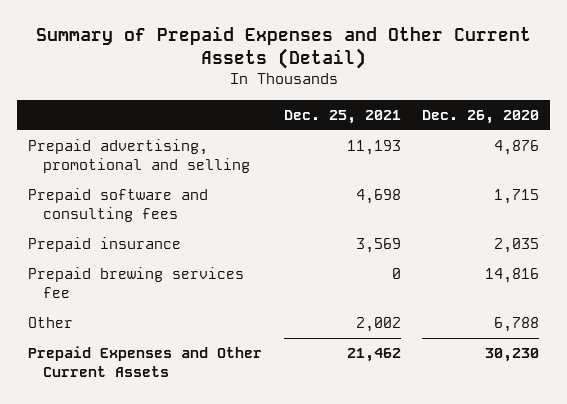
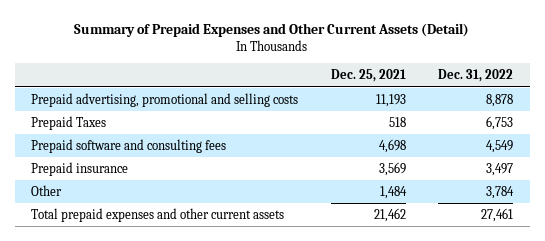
[422,110,540,125] Dec. 26, 2020 -> none
none -> [438,69,514,83] Dec. 31, 2022
[27,139,250,173] Prepaid advertising, promotional and selling -> [31,92,299,107] Prepaid advertising, promotional and selling costs
none -> [31,115,107,130] Prepaid Taxes
[27,267,244,298] Prepaid brewing services fee -> none
[355,317,401,333] 2,002 -> [379,185,407,199] 1,484
[27,346,262,377] Prepaid Expenses and Other Current Assets -> [31,207,285,222] Total prepaid expenses and other current assets

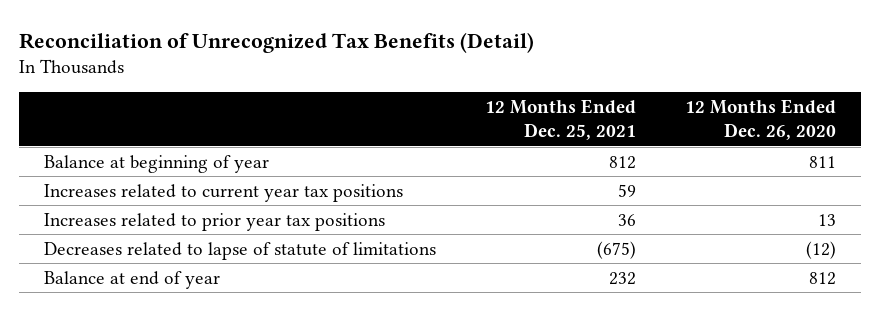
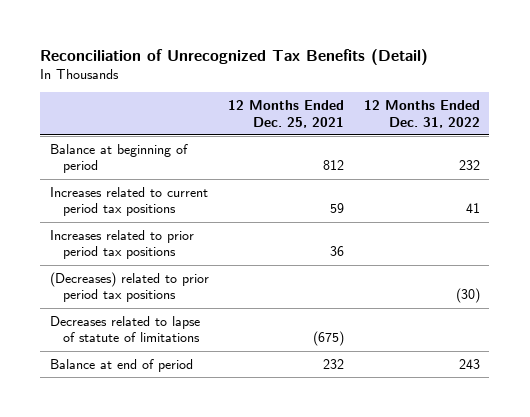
[685,98,837,141] 12 Months Ended Dec. 26, 2020 -> none
none -> [363,99,480,128] 12 Months Ended Dec. 31, 2022
[43,154,269,173] Balance at beginning of year -> [49,143,188,174] Balance at beginning of period
[43,183,403,202] Increases related to current year tax positions -> [49,186,208,217] Increases related to current period tax positions
[43,212,385,231] Increases related to prior year tax positions -> [49,229,194,260] Increases related to prior period tax positions
none -> [49,271,209,303] (Decreases) related to prior period tax positions
[43,270,220,289] Balance at end of year -> [49,358,193,372] Balance at end of period

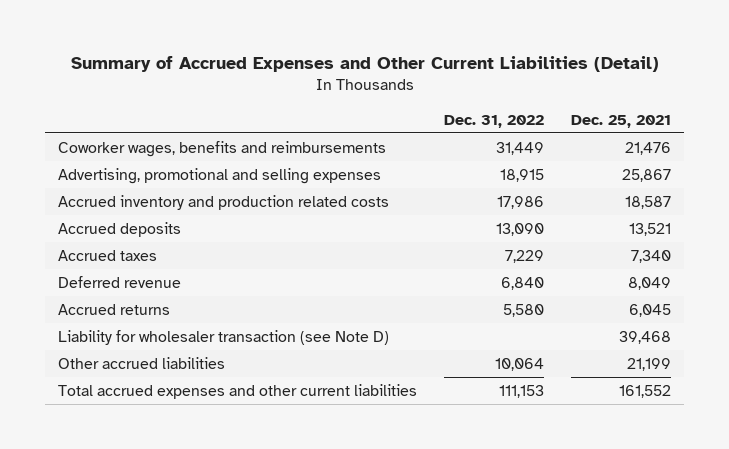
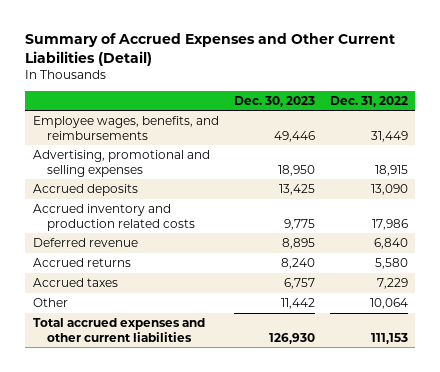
[570,114,671,128] Dec. 25, 2021 -> none
none -> [233,95,315,107] Dec. 30, 2023
[58,140,387,157] Coworker wages, benefits and reimbursements -> [32,116,219,140] Employee wages, benefits, and reimbursements
[58,194,390,210] Accrued inventory and production related costs -> [32,204,195,231] Accrued inventory and production related costs
[58,329,390,345] Liability for wholesaler transaction (see Note D) -> none
[58,249,158,261] Accrued taxes -> [32,278,118,288] Accrued taxes
[58,356,226,369] Other accrued liabilities -> [32,298,68,308] Other

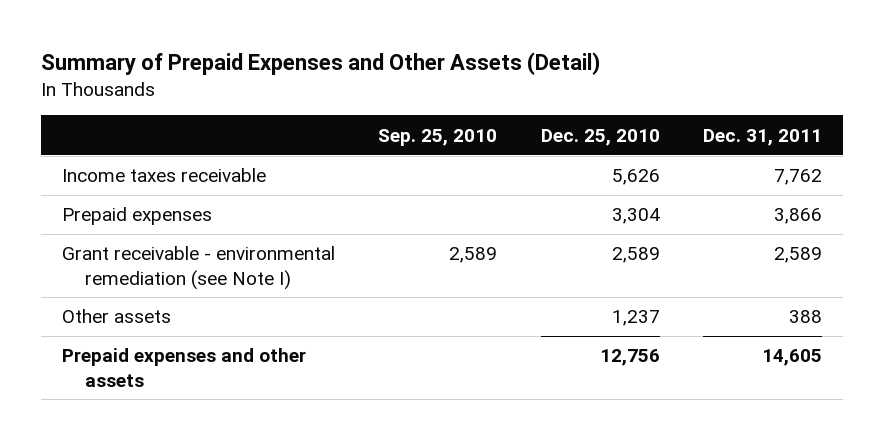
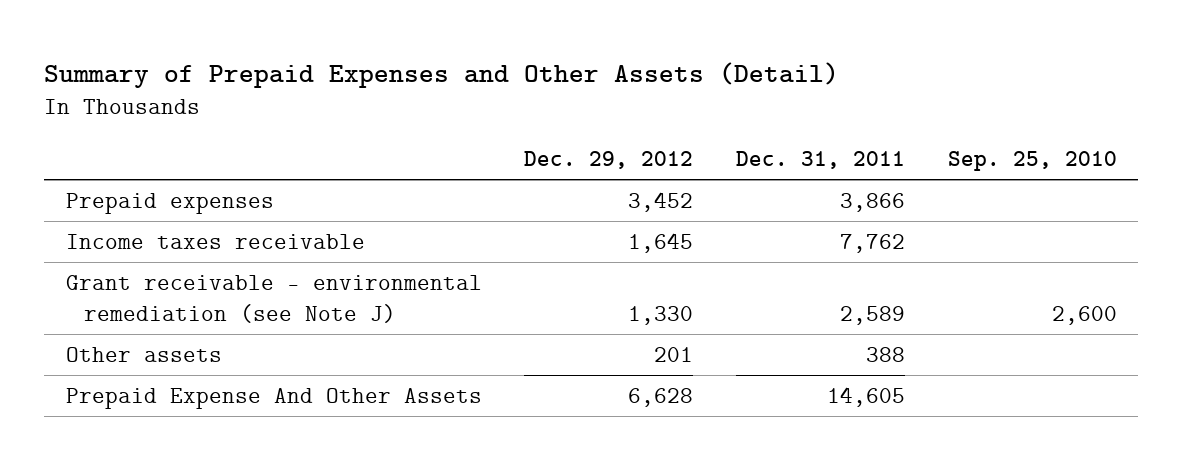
[540,128,660,146] Dec. 25, 2010 -> none
none -> [524,150,694,169] Dec. 29, 2012
[62,168,267,183] Income taxes receivable -> [65,233,365,249] Income taxes receivable
[62,246,336,290] Grant receivable - environmental remediation (see Note I) -> [65,274,482,323] Grant receivable - environmental remediation (see Note J)
[449,247,498,264] 2,589 -> [1051,305,1117,325] 2,600
[62,348,307,387] Prepaid expenses and other assets -> [65,387,482,409] Prepaid Expense And Other Assets

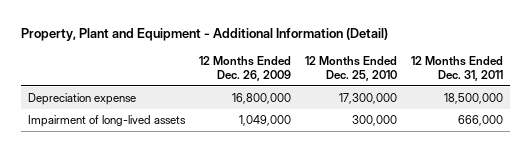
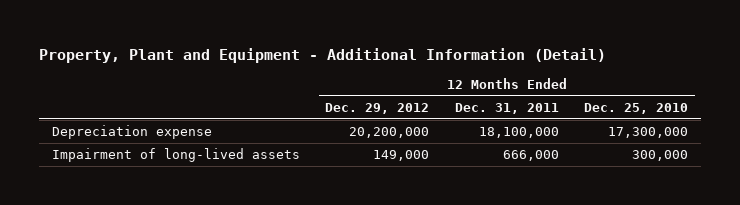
[198,56,291,81] 12 Months Ended Dec. 26, 2009 -> none
none -> [325,102,430,114] Dec. 29, 2012
[443,93,503,105] 18,500,000 -> [478,127,559,139] 18,100,000

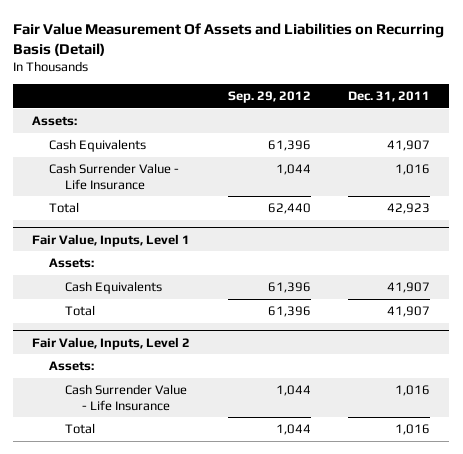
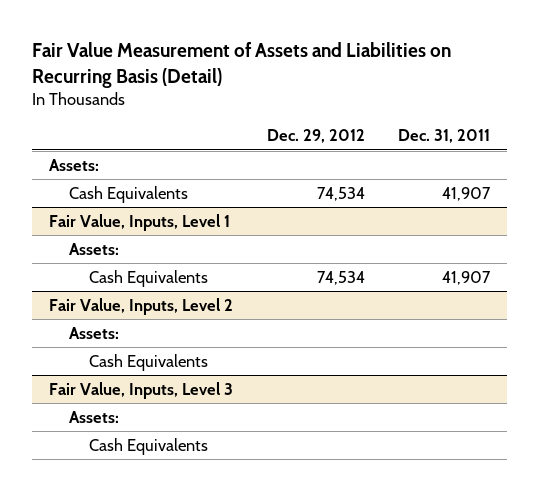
[13,22,445,56] Fair Value Measurement Of Assets and Liabilities on Recurring Basis (Detail) -> [32,42,452,88] Fair Value Measurement of Assets and Liabilities on Recurring Basis (Detail)
[227,91,311,104] Sep. 29, 2012 -> none
none -> [266,129,365,144] Dec. 29, 2012
[48,163,179,190] Cash Surrender Value - Life Insurance -> none
[48,202,79,214] Total -> none
[65,305,96,317] Total -> none
[65,384,188,411] Cash Surrender Value - Life Insurance -> none
[65,423,96,435] Total -> none
none -> [88,353,208,371] Cash Equivalents
none -> [48,381,233,399] Fair Value, Inputs, Level 3
none -> [68,410,119,423] Assets:
none -> [88,437,208,455] Cash Equivalents

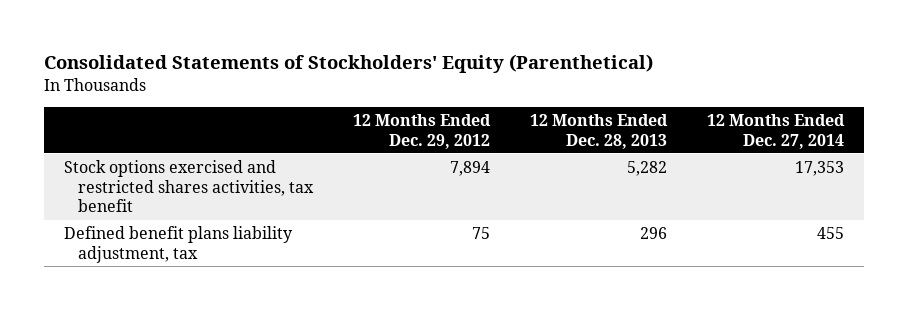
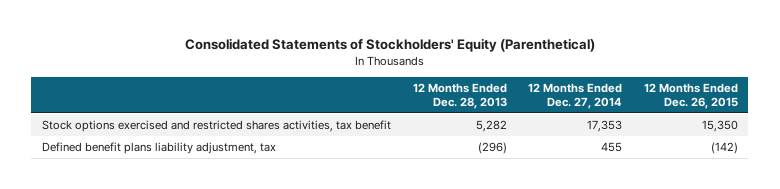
[352,113,491,149] 12 Months Ended Dec. 29, 2012 -> none
none -> [643,82,738,110] 12 Months Ended Dec. 26, 2015
[639,227,667,240] 296 -> [477,141,507,154] (296)

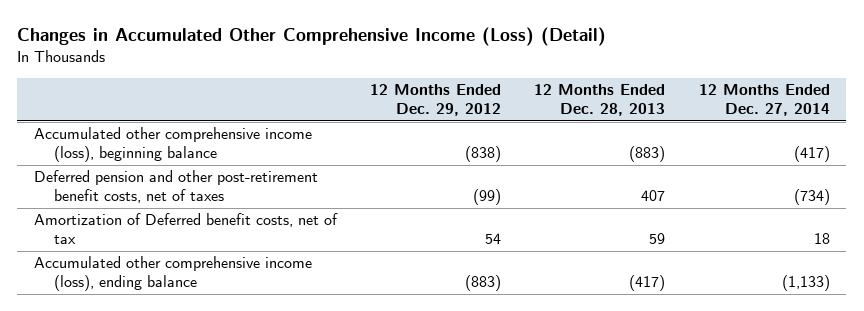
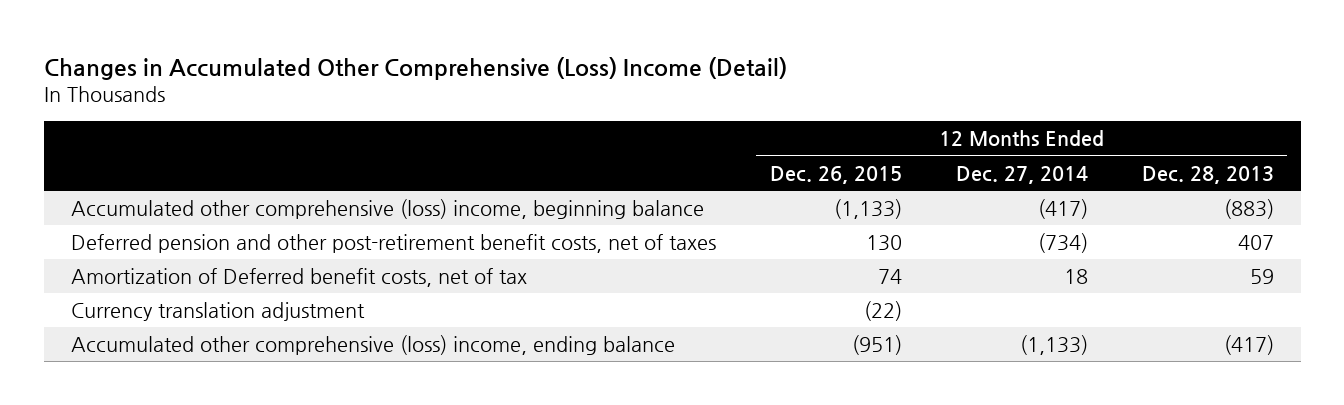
[17,27,607,47] Changes in Accumulated Other Comprehensive Income (Loss) (Detail) -> [43,56,787,80] Changes in Accumulated Other Comprehensive (Loss) Income (Detail)
[370,84,502,117] 12 Months Ended Dec. 29, 2012 -> none
none -> [769,165,902,184] Dec. 26, 2015
[33,127,312,163] Accumulated other comprehensive income (loss), beginning balance -> [70,199,704,220] Accumulated other comprehensive (loss) income, beginning balance
none -> [70,302,365,322] Currency translation adjustment
[33,256,312,292] Accumulated other comprehensive income (loss), ending balance -> [70,335,675,356] Accumulated other comprehensive (loss) income, ending balance

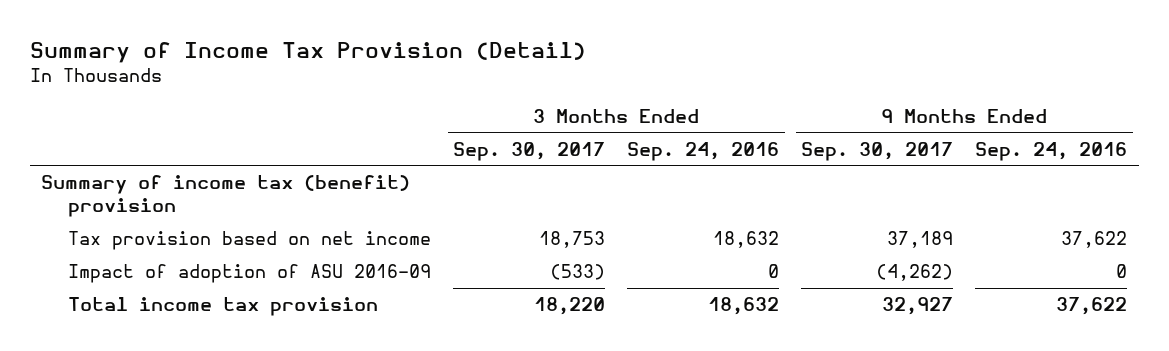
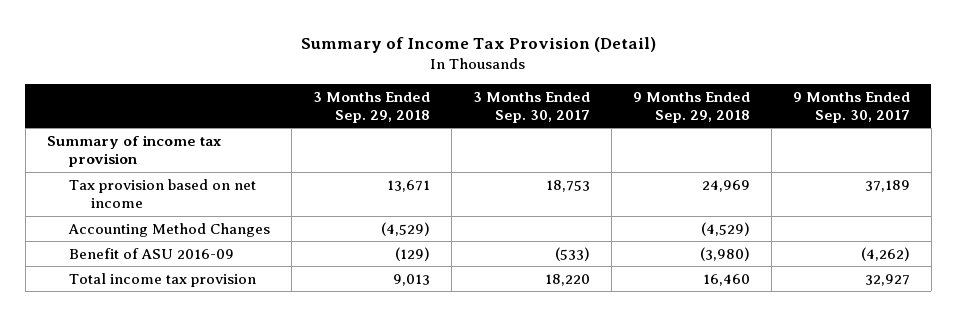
[627,141,780,161] Sep. 24, 2016 -> none
[975,141,1128,161] Sep. 24, 2016 -> none
none -> [312,91,430,123] 3 Months Ended Sep. 29, 2018
none -> [632,91,750,123] 9 Months Ended Sep. 29, 2018
[41,175,411,218] Summary of income tax (benefit) provision -> [46,134,222,168] Summary of income tax provision
none -> [67,222,270,237] Accounting Method Changes
[67,264,431,284] Impact of adoption of ASU 2016-09 -> [68,247,234,259] Benefit of ASU 2016-09

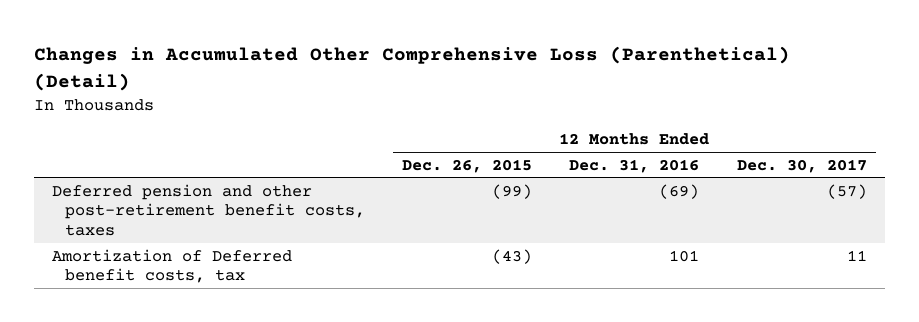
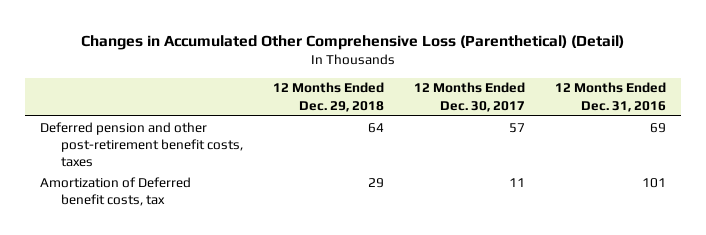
[401,158,532,173] Dec. 26, 2015 -> none
none -> [273,82,385,112] 12 Months Ended Dec. 29, 2018
[659,183,700,199] (69) -> [650,122,667,133] 69
[826,183,867,199] (57) -> [509,122,526,133] 57

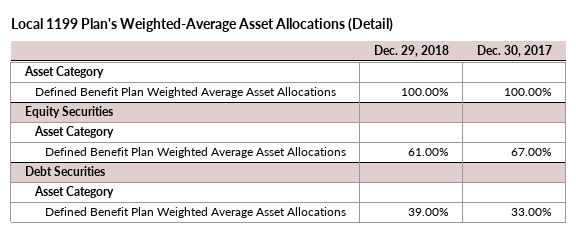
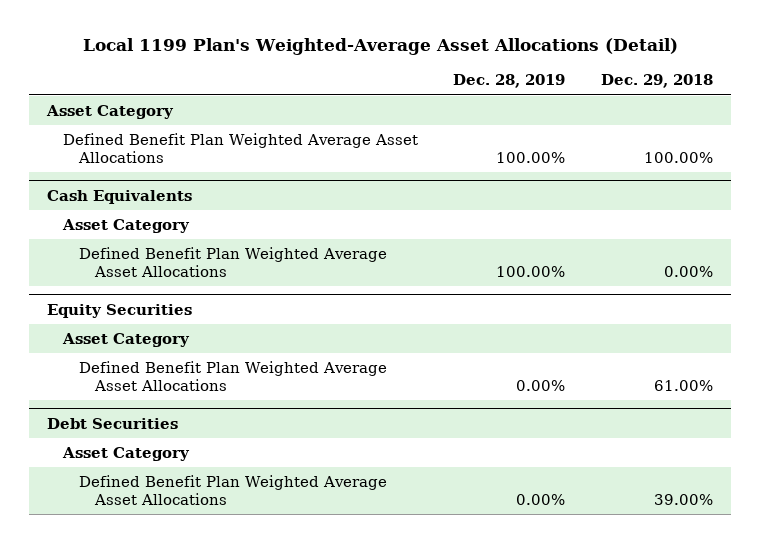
[476,45,552,58] Dec. 30, 2017 -> none
none -> [453,74,566,89] Dec. 28, 2019
none -> [46,189,192,204] Cash Equivalents
none -> [61,218,190,233] Asset Category
none -> [78,246,387,277] Defined Benefit Plan Weighted Average Asset Allocations

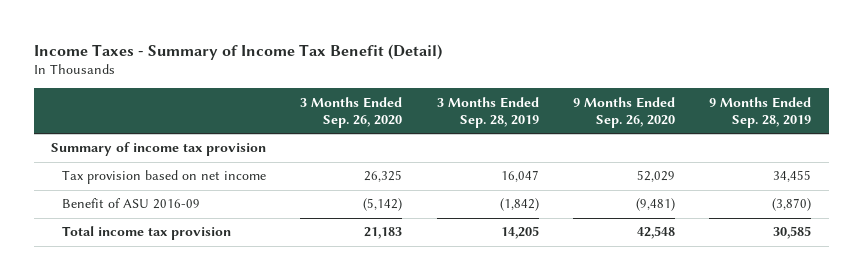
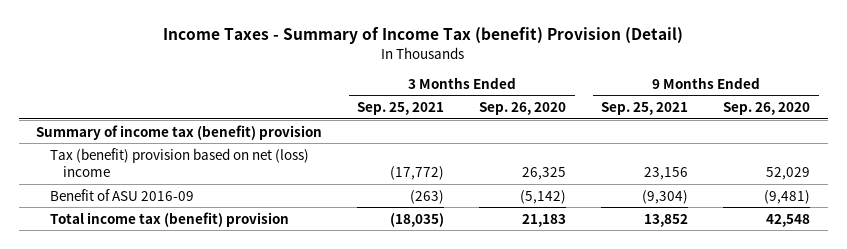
[33,43,442,60] Income Taxes - Summary of Income Tax Benefit (Detail) -> [163,27,684,45] Income Taxes - Summary of Income Tax (benefit) Provision (Detail)
[436,96,539,128] 3 Months Ended Sep. 28, 2019 -> none
[709,96,812,128] 9 Months Ended Sep. 28, 2019 -> none
none -> [357,102,445,116] Sep. 25, 2021
none -> [601,102,689,116] Sep. 25, 2021
[51,142,267,157] Summary of income tax provision -> [36,124,323,140] Summary of income tax (benefit) provision
[62,170,267,185] Tax provision based on net income -> [49,147,309,178] Tax (benefit) provision based on net (loss) income
[62,226,232,241] Total income tax provision -> [49,211,289,227] Total income tax (benefit) provision

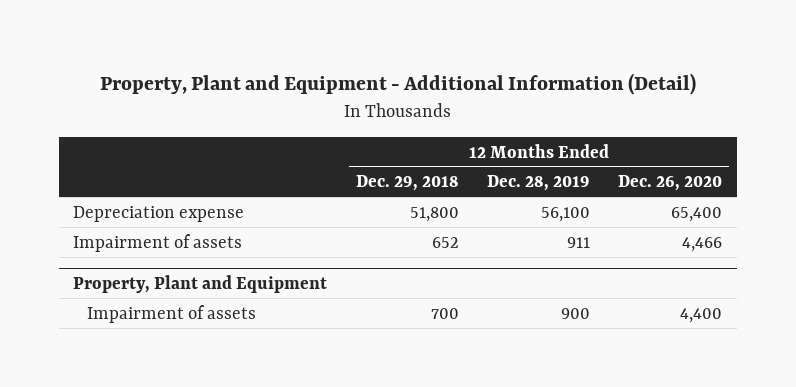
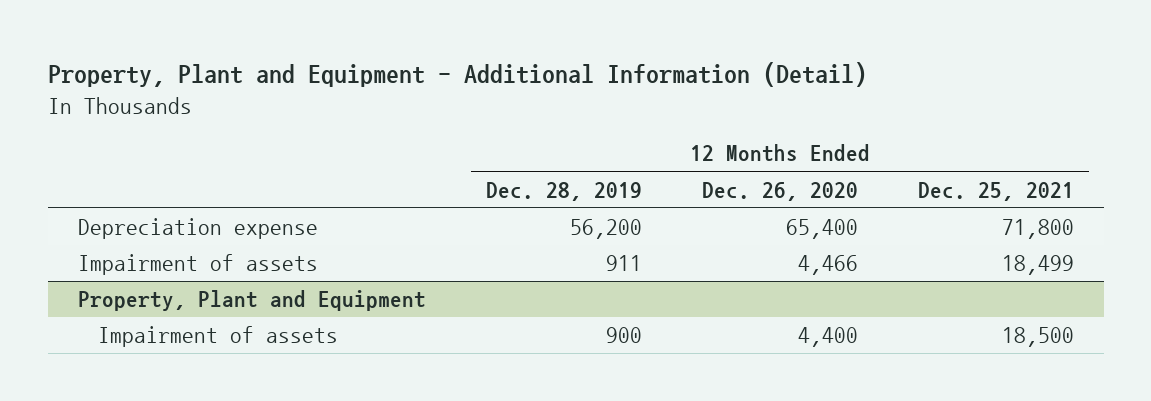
[355,175,459,192] Dec. 29, 2018 -> none
none -> [917,181,1074,201] Dec. 25, 2021
[541,206,591,222] 56,100 -> [569,219,642,240] 56,200

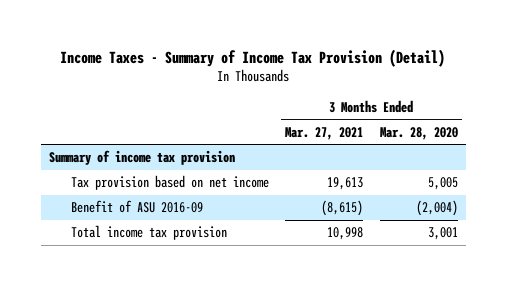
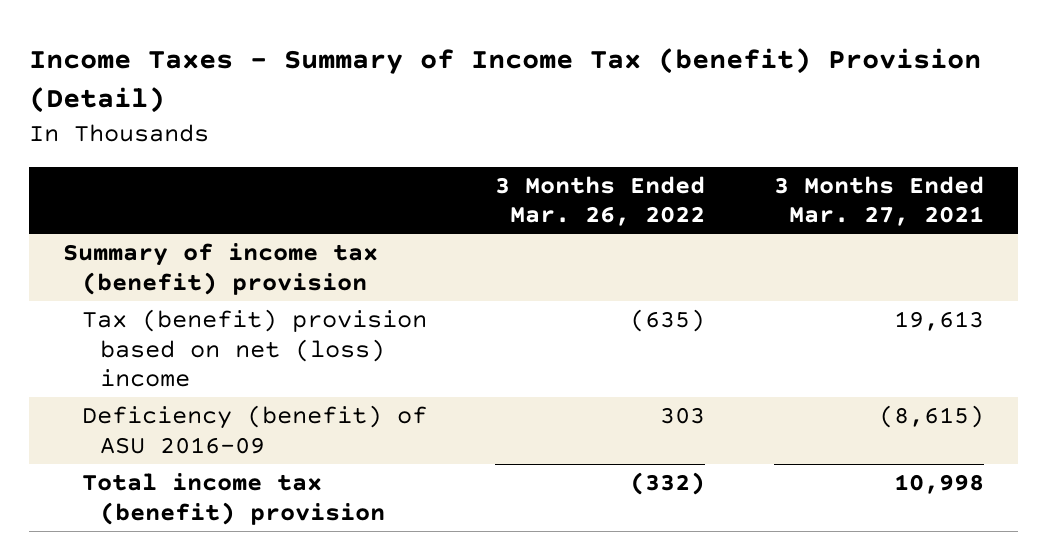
[60,48,446,67] Income Taxes - Summary of Income Tax Provision (Detail) -> [28,48,981,114] Income Taxes - Summary of Income Tax (benefit) Provision (Detail)
[379,126,458,140] Mar. 28, 2020 -> none
none -> [495,175,706,227] 3 Months Ended Mar. 26, 2022
[49,150,236,166] Summary of income tax provision -> [63,242,379,295] Summary of income tax (benefit) provision
[71,175,270,191] Tax provision based on net income -> [81,308,427,388] Tax (benefit) provision based on net (loss) income
[71,200,204,214] Benefit of ASU 2016-09 -> [81,404,427,454] Deficiency (benefit) of ASU 2016-09
[71,225,228,241] Total income tax provision -> [81,472,386,525] Total income tax (benefit) provision

